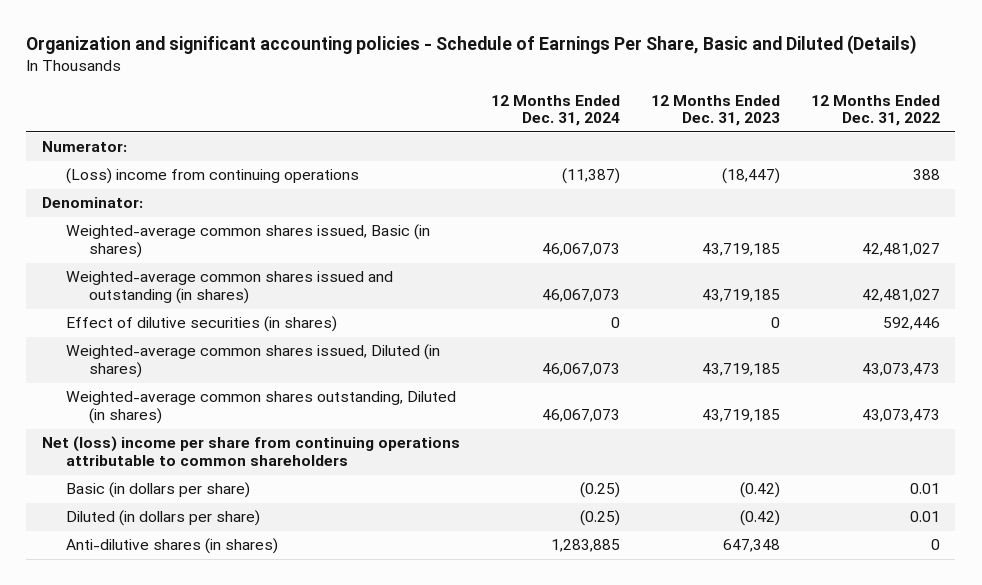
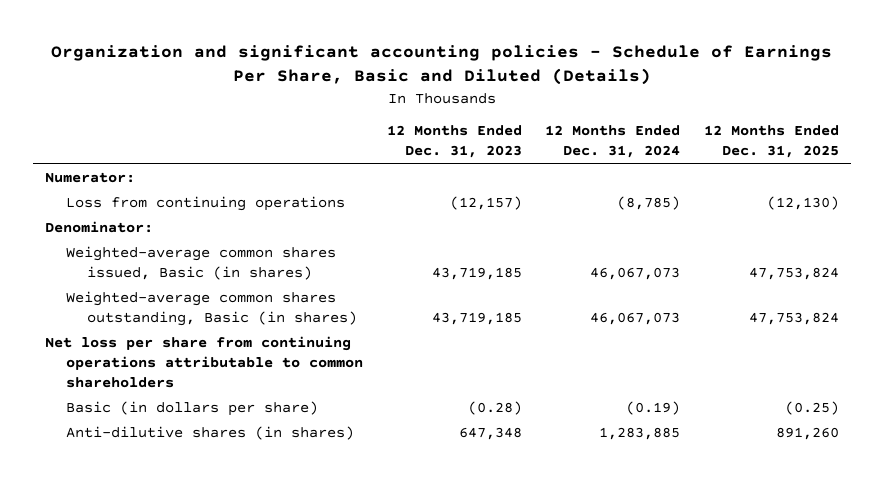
[810,94,940,127] 12 Months Ended Dec. 31, 2022 -> none
none -> [704,125,840,159] 12 Months Ended Dec. 31, 2025
[65,168,359,185] (Loss) income from continuing operations -> [66,196,346,212] Loss from continuing operations
[561,168,620,185] (11,387) -> [617,196,681,211] (8,785)
[721,168,780,185] (18,447) -> [449,196,522,211] (12,157)
[65,316,337,333] Effect of dilutive securities (in shares) -> none
[65,344,440,379] Weighted-average common shares issued, Diluted (in shares) -> none
[65,391,456,425] Weighted-average common shares outstanding, Diluted (in shares) -> none
[65,510,260,527] Diluted (in dollars per share) -> none
[65,271,393,305] Weighted-average common shares issued and outstanding (in shares) -> [66,291,358,327] Weighted-average common shares outstanding, Basic (in shares)
[41,436,460,467] Net (loss) income per share from continuing operations attributable to common shareholders -> [44,336,364,389] Net loss per share from continuing operations attributable to common shareholders
[579,482,620,499] (0.25) -> [626,401,681,416] (0.19)
[739,482,780,499] (0.42) -> [467,401,522,416] (0.28)

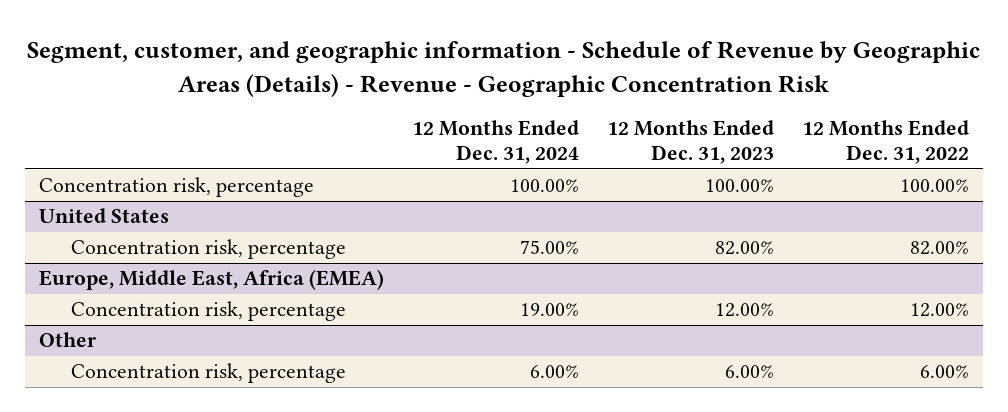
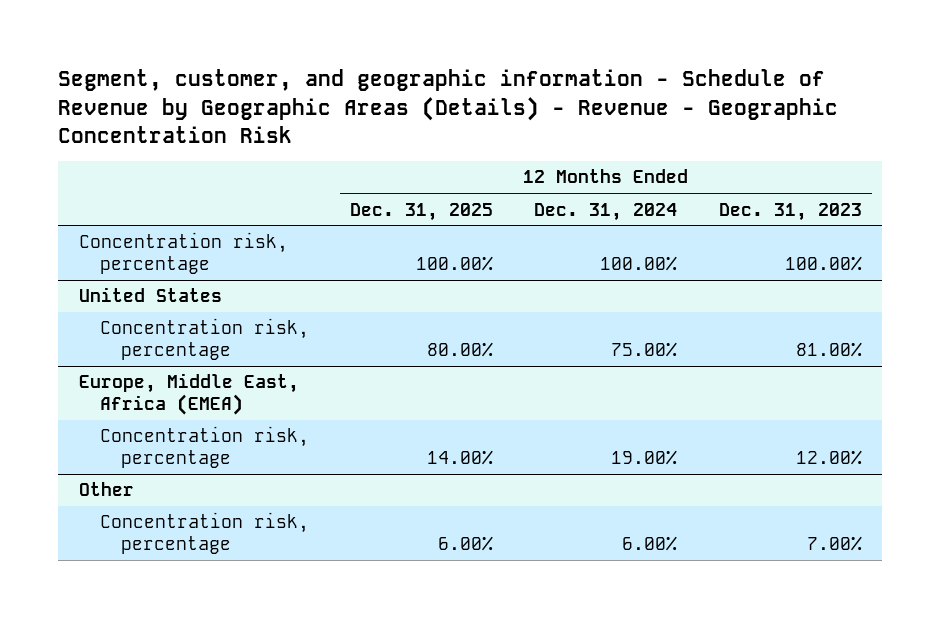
[801,120,969,165] 12 Months Ended Dec. 31, 2022 -> none
none -> [350,202,494,221] Dec. 31, 2025
[714,241,774,256] 82.00% -> [795,341,862,357] 81.00%
[724,365,774,379] 6.00% -> [806,535,862,551] 7.00%

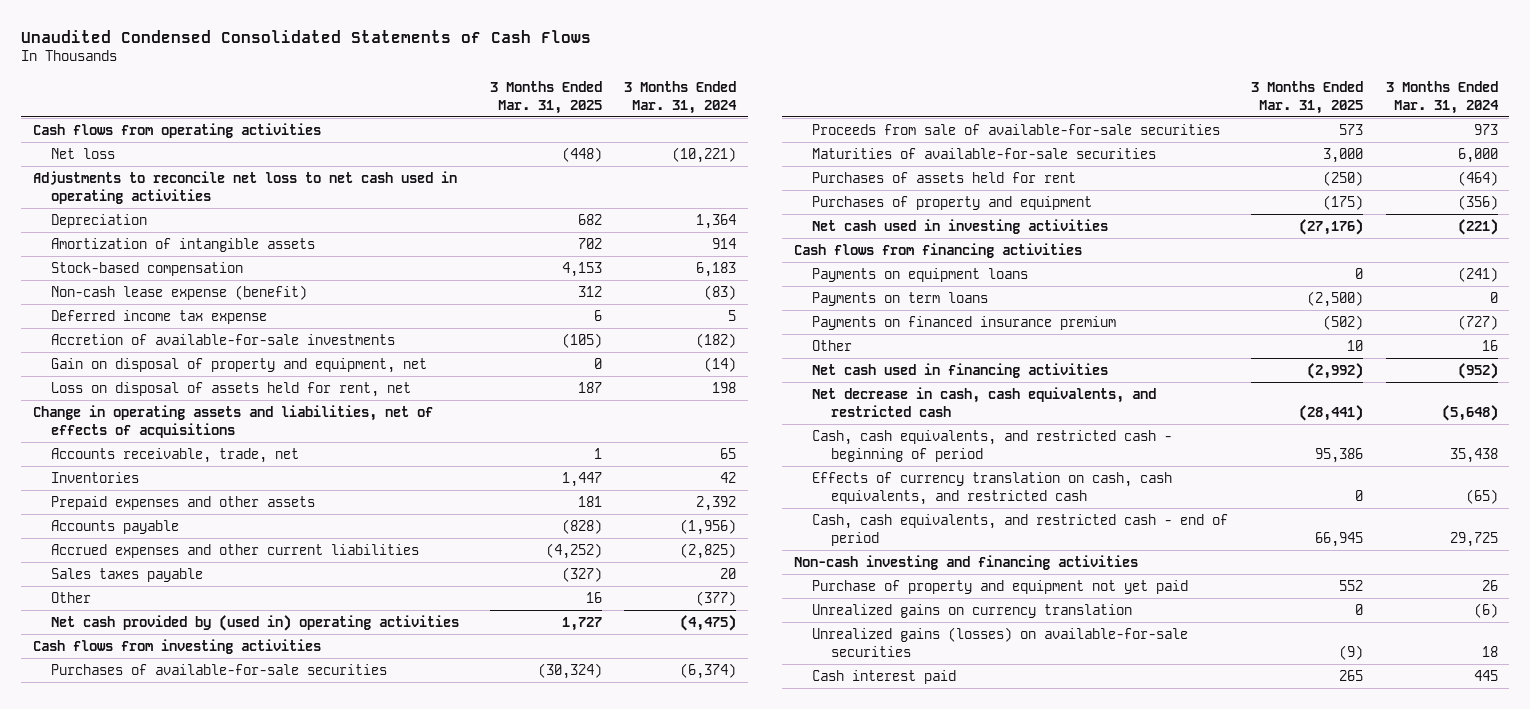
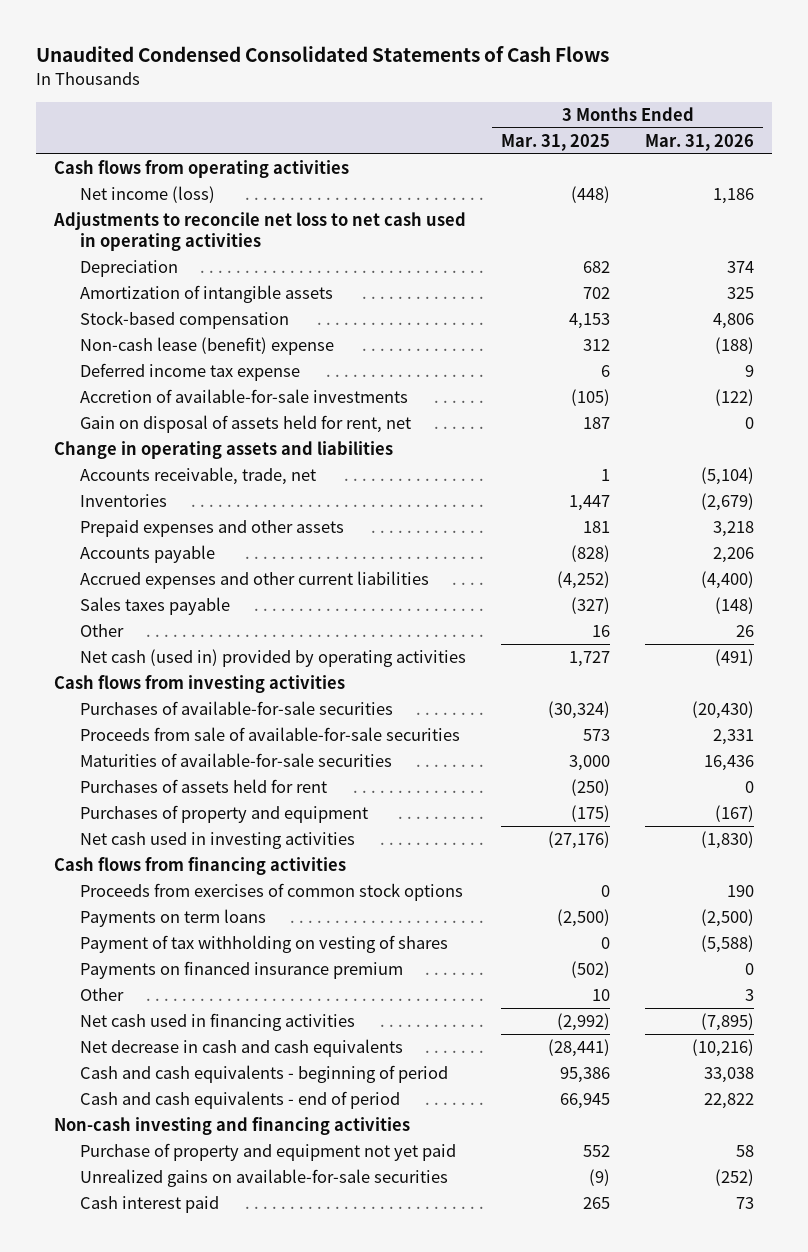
[624,81,738,114] 3 Months Ended Mar. 31, 2024 -> none
none -> [645,133,755,151] Mar. 31, 2026
[51,147,116,159] Net loss -> [80,186,216,204] Net income (loss)
[51,284,308,300] Non-cash lease expense (benefit) -> [80,337,335,356] Non-cash lease (benefit) expense
[51,357,428,373] Gain on disposal of property and equipment, net -> none
[51,381,412,397] Loss on disposal of assets held for rent, net -> [80,415,412,434] Gain on disposal of assets held for rent, net
[32,404,433,438] Change in operating assets and liabilities, net of effects of acquisitions -> [53,441,393,460] Change in operating assets and liabilities
[51,614,460,631] Net cash provided by (used in) operating activities -> [80,649,467,668] Net cash (used in) provided by operating activities
[812,267,1029,282] Payments on equipment loans -> none
none -> [80,883,464,902] Proceeds from exercises of common stock options
none -> [80,935,449,954] Payment of tax withholding on vesting of shares
[812,471,1173,505] Effects of currency translation on cash, cash equivalents, and restricted cash -> none
[812,386,1157,417] Net decrease in cash, cash equivalents, and restricted cash -> [80,1039,404,1058] Net decrease in cash and cash equivalents
[812,429,1173,462] Cash, cash equivalents, and restricted cash - beginning of period -> [80,1065,449,1084] Cash and cash equivalents - beginning of period
[812,513,1229,546] Cash, cash equivalents, and restricted cash - end of period -> [80,1091,401,1110] Cash and cash equivalents - end of period
[812,603,1133,618] Unrealized gains on currency translation -> none
[812,626,1189,657] Unrealized gains (losses) on available-for-sale securities -> [80,1169,449,1188] Unrealized gains on available-for-sale securities

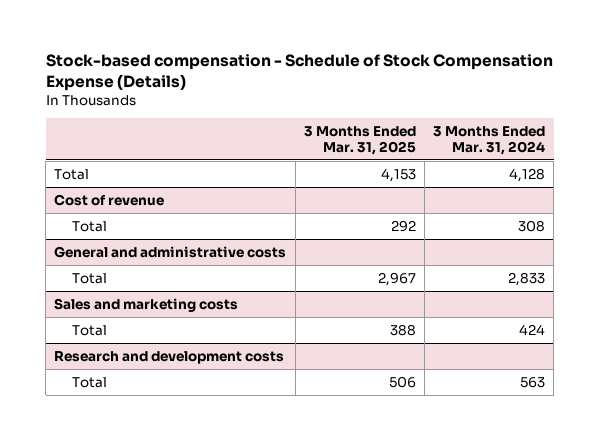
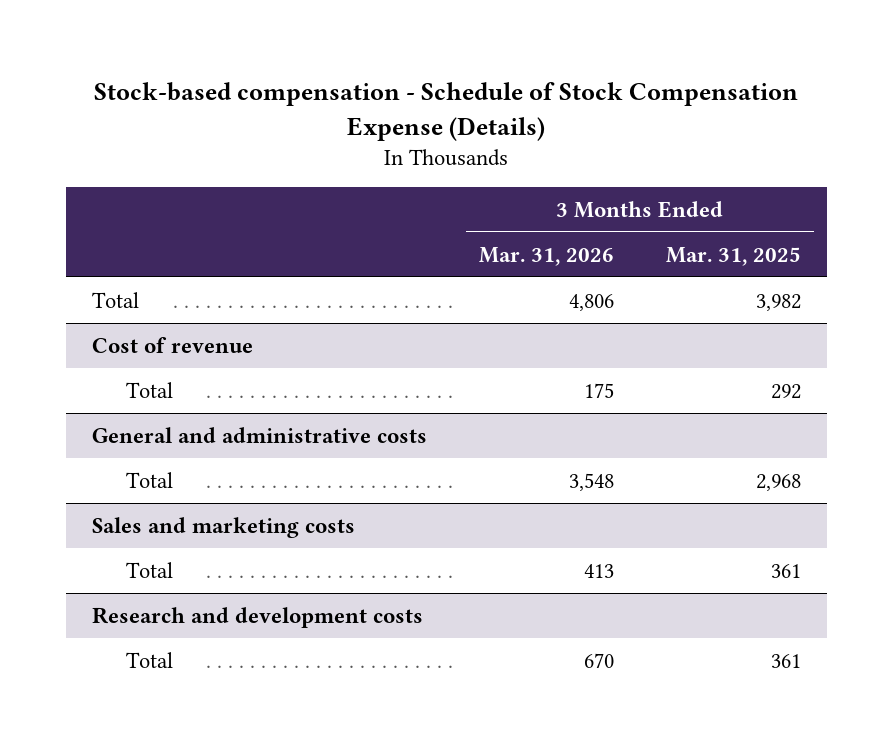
[433,125,546,156] 3 Months Ended Mar. 31, 2024 -> none
none -> [478,246,614,266] Mar. 31, 2026
[380,167,416,182] 4,153 -> [755,293,801,311] 3,982
[377,271,416,286] 2,967 -> [755,473,801,491] 2,968
[389,323,416,336] 388 -> [770,563,801,578] 361
[388,375,416,388] 506 -> [770,653,801,668] 361

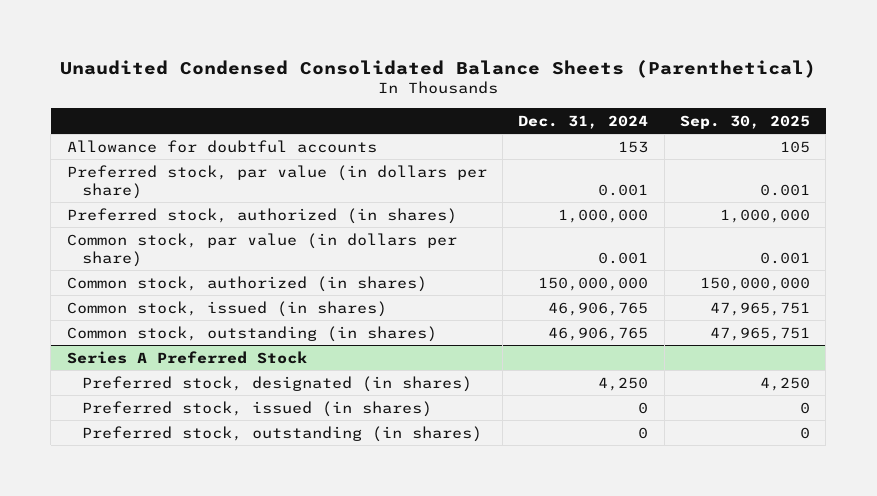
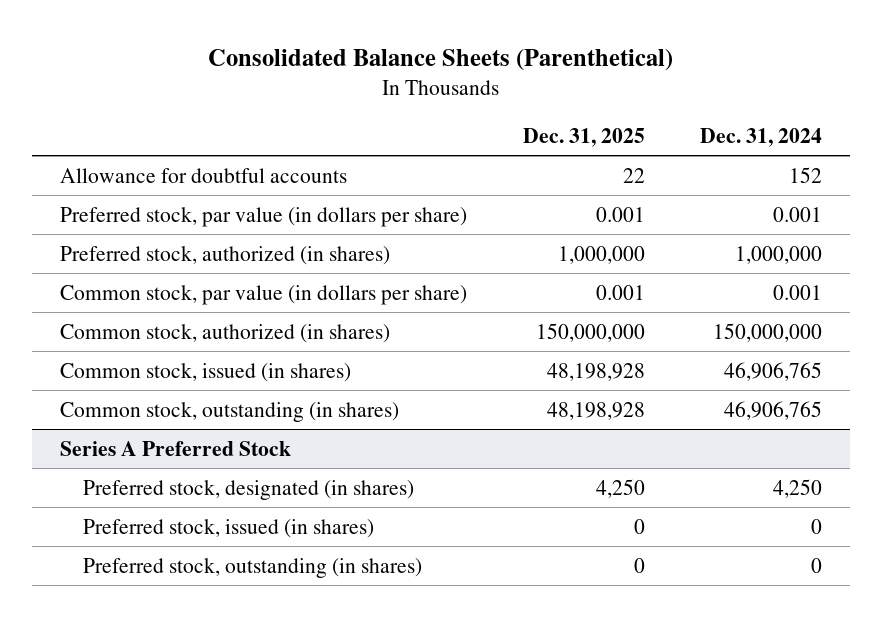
[60,59,817,78] Unaudited Condensed Consolidated Balance Sheets (Parenthetical) -> [208,48,674,71] Consolidated Balance Sheets (Parenthetical)
[680,114,811,129] Sep. 30, 2025 -> none
none -> [522,127,645,147] Dec. 31, 2025
[618,140,649,153] 153 -> [789,166,823,183] 152

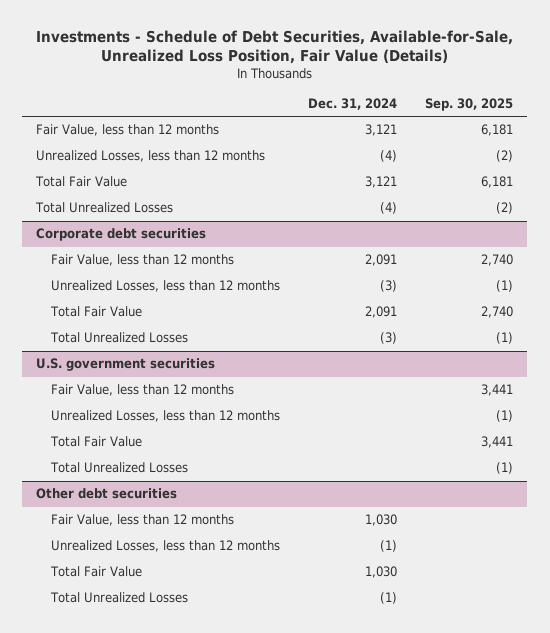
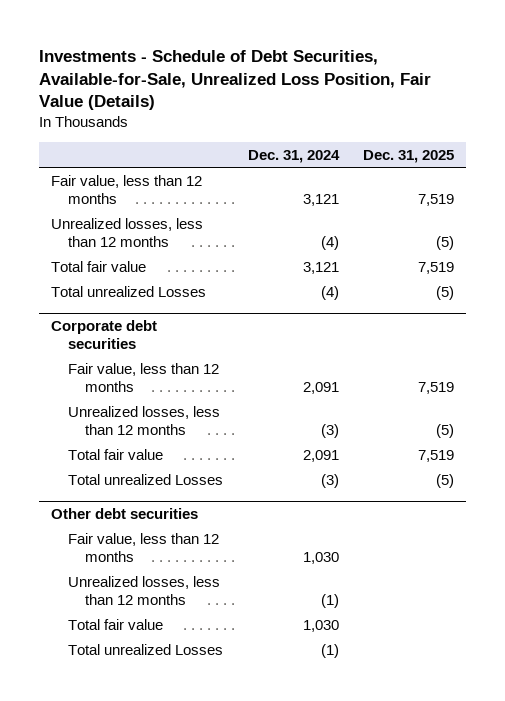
[425,98,514,112] Sep. 30, 2025 -> none
none -> [363,149,455,163] Dec. 31, 2025
[36,124,220,137] Fair Value, less than 12 months -> [50,174,202,204] Fair value, less than 12 months
[36,150,266,163] Unrealized Losses, less than 12 months -> [50,217,203,247] Unrealized losses, less than 12 months
[35,176,128,188] Total Fair Value -> [50,260,146,272] Total fair value
[35,202,174,214] Total Unrealized Losses -> [50,285,206,297] Total unrealized Losses
[36,358,216,372] U.S. government securities -> none
[51,384,235,397] Fair Value, less than 12 months -> none
[51,410,281,423] Unrealized Losses, less than 12 months -> none
[50,436,143,448] Total Fair Value -> none
[50,462,189,474] Total Unrealized Losses -> none
[51,254,235,267] Fair Value, less than 12 months -> [68,362,220,392] Fair value, less than 12 months
[51,280,281,293] Unrealized Losses, less than 12 months -> [68,405,221,435] Unrealized losses, less than 12 months
[50,306,143,318] Total Fair Value -> [68,448,164,460] Total fair value
[50,332,189,344] Total Unrealized Losses -> [68,473,224,485] Total unrealized Losses
[51,514,235,527] Fair Value, less than 12 months -> [68,532,220,562] Fair value, less than 12 months
[51,540,281,553] Unrealized Losses, less than 12 months -> [68,575,221,605] Unrealized losses, less than 12 months
[50,566,143,578] Total Fair Value -> [68,618,164,630] Total fair value
[50,592,189,604] Total Unrealized Losses -> [68,643,224,655] Total unrealized Losses

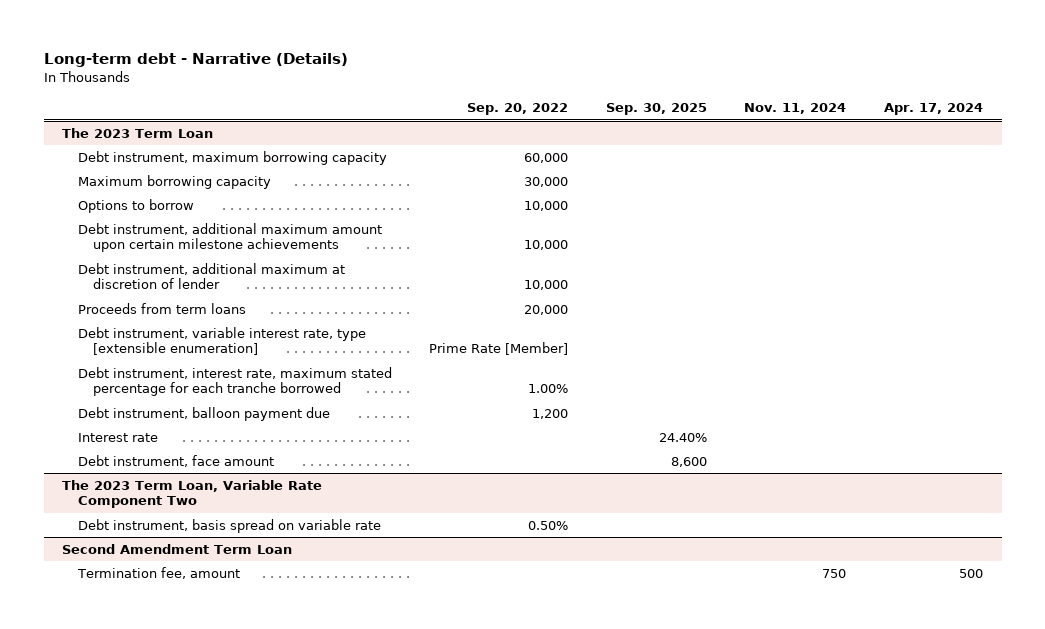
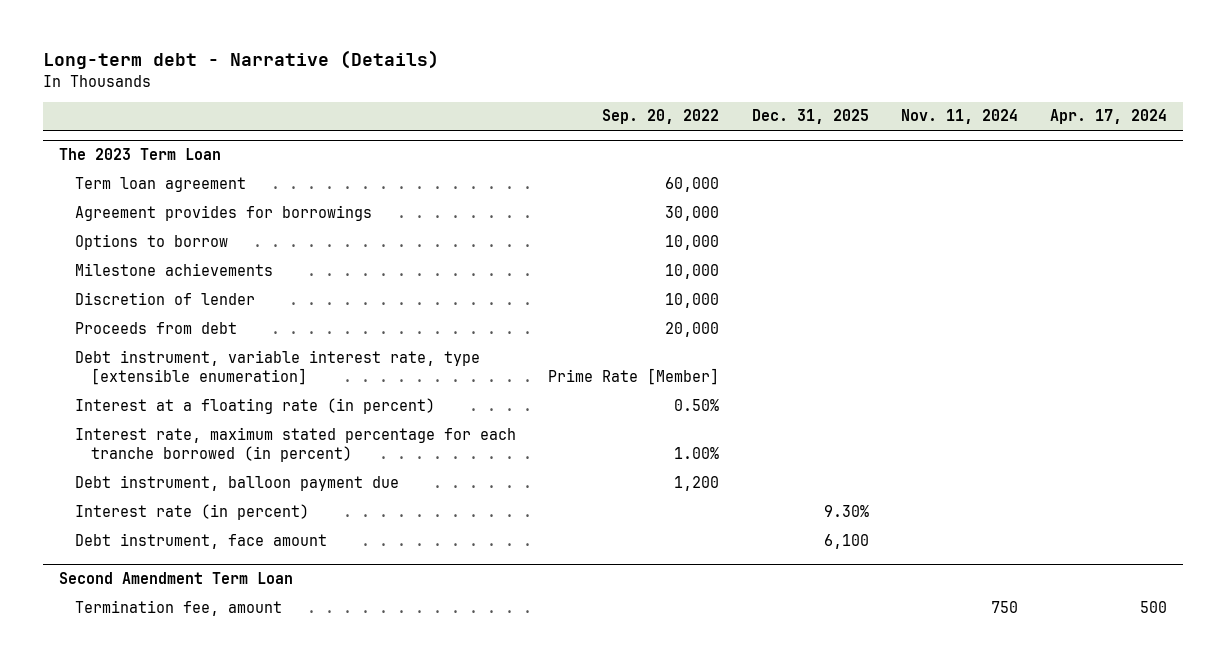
[605,103,707,116] Sep. 30, 2025 -> none
none -> [751,109,869,125] Dec. 31, 2025
[77,150,387,165] Debt instrument, maximum borrowing capacity -> [75,176,247,192] Term loan agreement
[77,174,271,189] Maximum borrowing capacity -> [75,204,373,221] Agreement provides for borrowings
[77,222,382,253] Debt instrument, additional maximum amount upon certain milestone achievements -> [75,262,274,276] Milestone achievements
[77,262,345,290] Debt instrument, additional maximum at discretion of lender -> [75,291,256,305] Discretion of lender
[77,302,246,314] Proceeds from term loans -> [75,321,238,334] Proceeds from debt
none -> [75,397,436,414] Interest at a floating rate (in percent)
[77,366,392,397] Debt instrument, interest rate, maximum stated percentage for each tranche borrowed -> [75,426,517,463] Interest rate, maximum stated percentage for each tranche borrowed (in percent)
[77,432,158,442] Interest rate -> [75,503,310,520] Interest rate (in percent)
[62,479,323,509] The 2023 Term Loan, Variable Rate Component Two -> none
[77,518,381,533] Debt instrument, basis spread on variable rate -> none

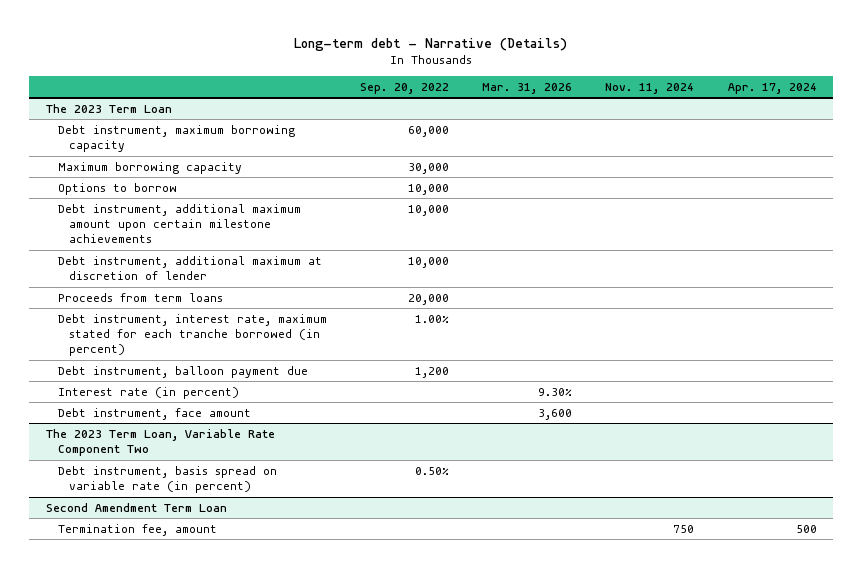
[751,109,869,125] Dec. 31, 2025 -> none
none -> [482,82,573,94] Mar. 31, 2026
[75,176,247,192] Term loan agreement -> [57,124,295,152] Debt instrument, maximum borrowing capacity
[75,204,373,221] Agreement provides for borrowings -> [57,161,242,174] Maximum borrowing capacity
[75,349,481,386] Debt instrument, variable interest rate, type [extensible enumeration] -> none
[75,397,436,414] Interest at a floating rate (in percent) -> none
[75,262,274,276] Milestone achievements -> [57,203,301,244] Debt instrument, additional maximum amount upon certain milestone achievements
[75,291,256,305] Discretion of lender -> [57,255,322,280] Debt instrument, additional maximum at discretion of lender
[75,321,238,334] Proceeds from debt -> [57,292,223,302] Proceeds from term loans
[75,426,517,463] Interest rate, maximum stated percentage for each tranche borrowed (in percent) -> [57,313,327,357] Debt instrument, interest rate, maximum stated for each tranche borrowed (in percent)
none -> [46,428,276,456] The 2023 Term Loan, Variable Rate Component Two
none -> [57,465,277,493] Debt instrument, basis spread on variable rate (in percent)

